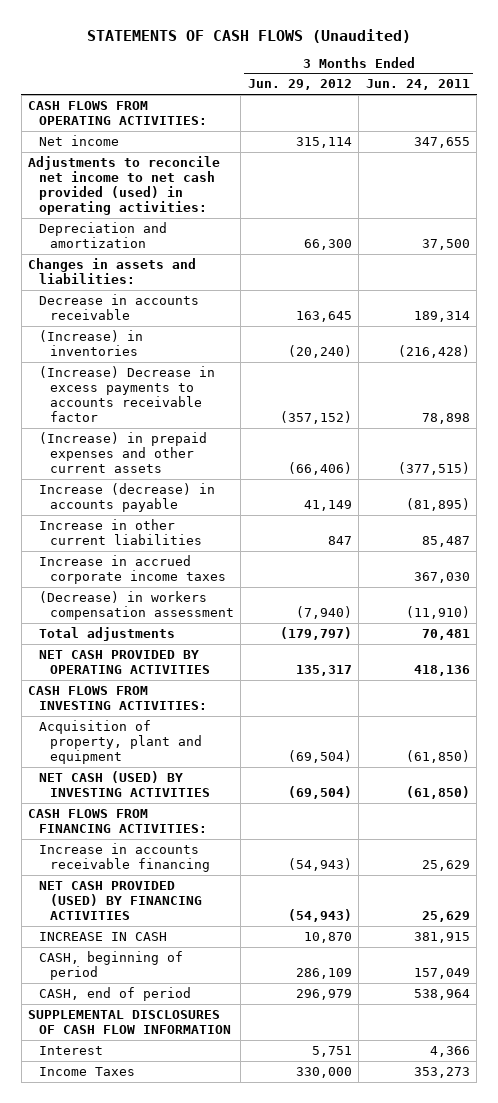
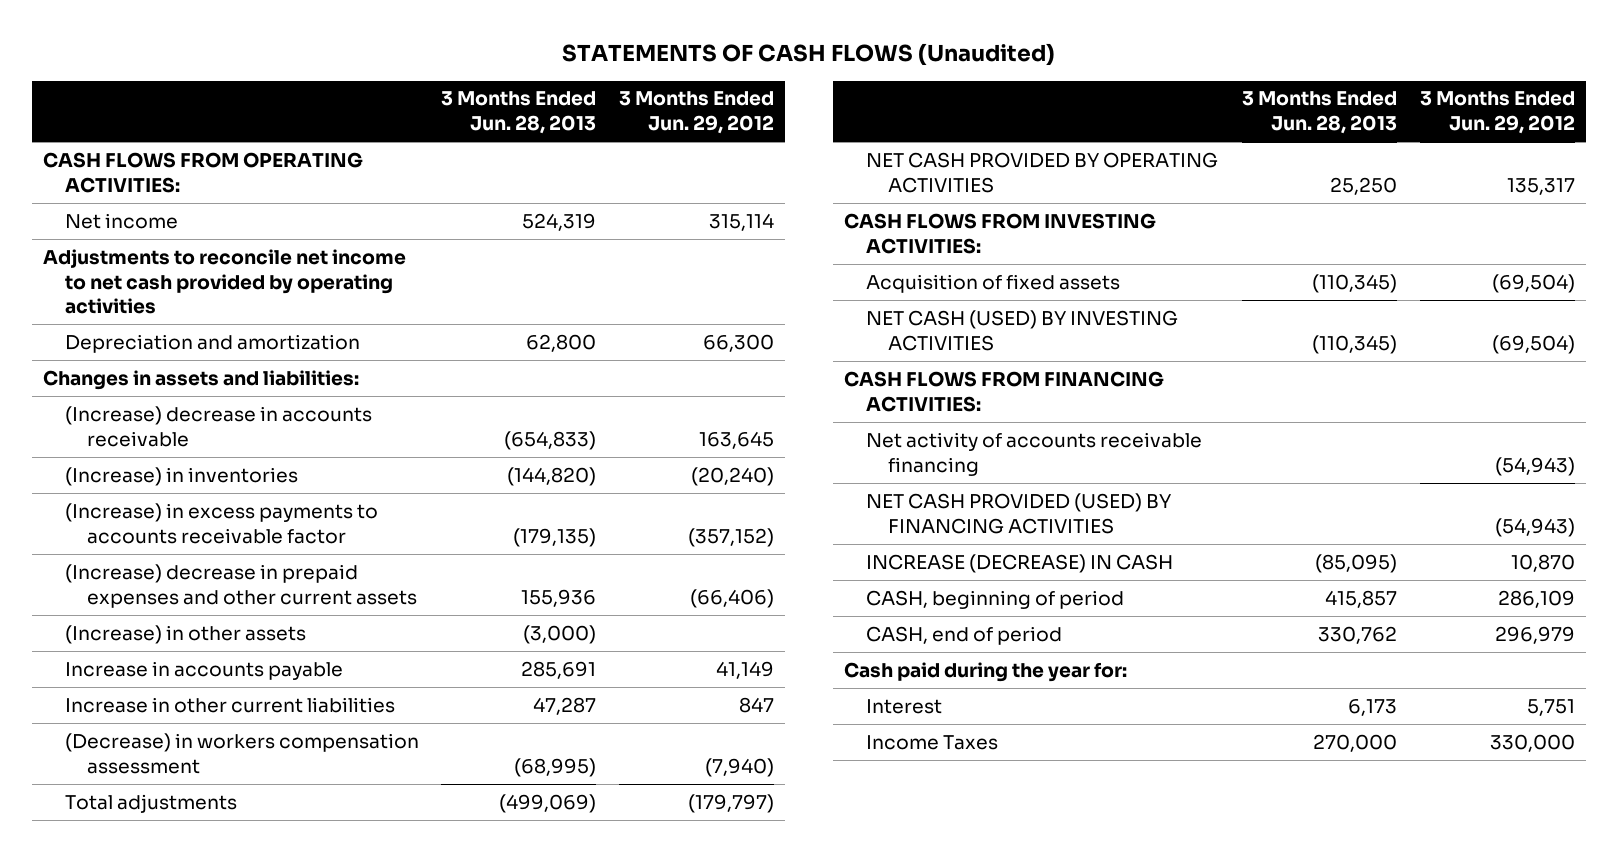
[365,79,470,91] Jun. 24, 2011 -> none
none -> [441,91,597,135] 3 Months Ended Jun. 28, 2013
[28,155,221,216] Adjustments to reconcile net income to net cash provided (used) in operating activities: -> [42,248,406,315] Adjustments to reconcile net income to net cash provided by operating activities
[39,293,200,321] Decrease in accounts receivable -> [64,405,372,447] (Increase) decrease in accounts receivable
[39,365,216,423] (Increase) Decrease in excess payments to accounts receivable factor -> [64,502,378,544] (Increase) in excess payments to accounts receivable factor
[39,431,208,474] (Increase) in prepaid expenses and other current assets -> [64,563,417,608] (Increase) decrease in prepaid expenses and other current assets
none -> [64,624,306,644] (Increase) in other assets
[39,482,216,513] Increase (decrease) in accounts payable -> [64,660,343,680] Increase in accounts payable
[39,554,226,585] Increase in accrued corporate income taxes -> none
[39,719,202,765] Acquisition of property, plant and equipment -> [865,273,1120,293] Acquisition of fixed assets
[39,842,210,873] Increase in accounts receivable financing -> [865,431,1202,476] Net activity of accounts receivable financing
[39,931,168,941] INCREASE IN CASH -> [865,553,1173,573] INCREASE (DECREASE) IN CASH
[28,1009,232,1035] SUPPLEMENTAL DISCLOSURES OF CASH FLOW INFORMATION -> none
none -> [844,661,1128,682] Cash paid during the year for:

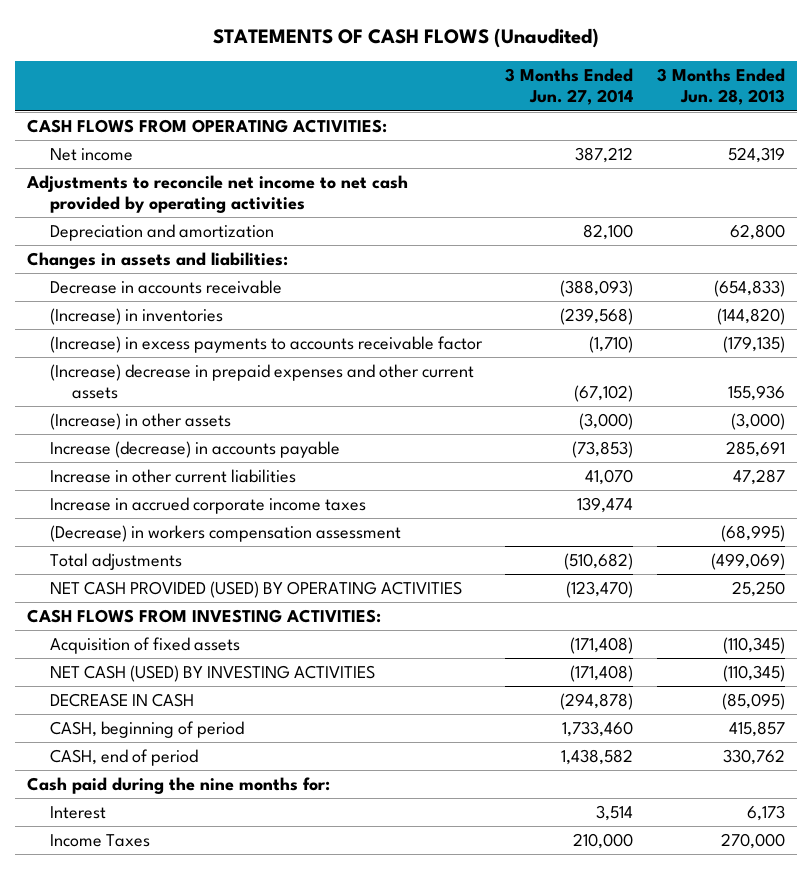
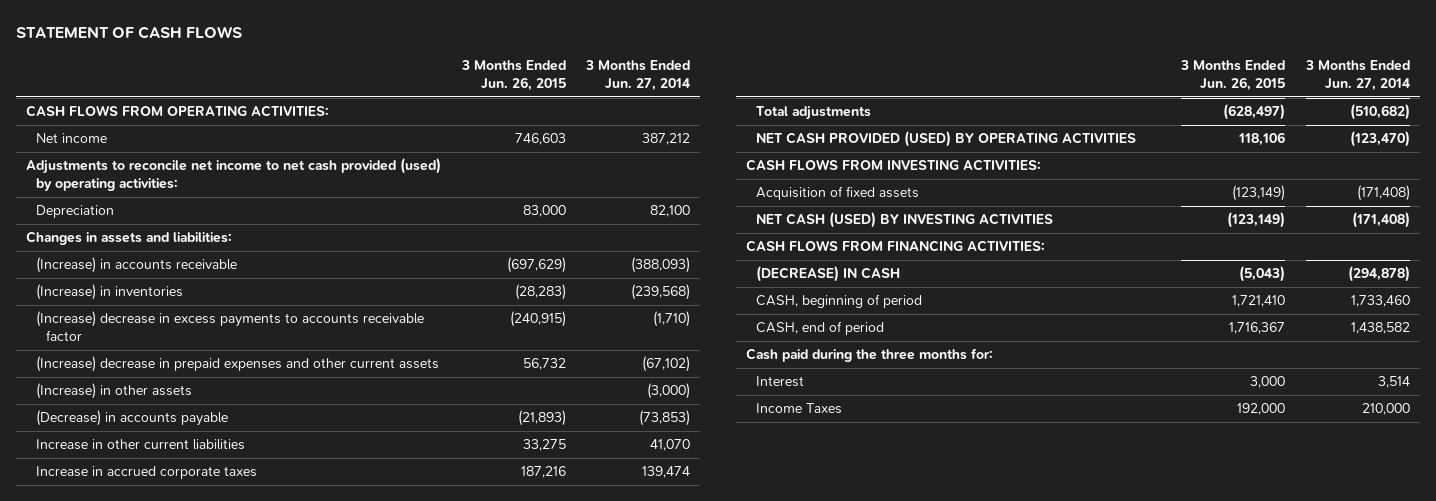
[213,28,600,49] STATEMENTS OF CASH FLOWS (Unaudited) -> [16,25,243,39] STATEMENT OF CASH FLOWS
[657,68,786,106] 3 Months Ended Jun. 28, 2013 -> none
none -> [460,60,566,92] 3 Months Ended Jun. 26, 2015
[26,175,409,214] Adjustments to reconcile net income to net cash provided by operating activities -> [26,158,442,192] Adjustments to reconcile net income to net cash provided (used) by operating activities:
[49,224,274,242] Depreciation and amortization -> [36,205,115,219] Depreciation
[49,280,282,295] Decrease in accounts receivable -> [36,257,238,274] (Increase) in accounts receivable
[49,336,483,354] (Increase) in excess payments to accounts receivable factor -> [36,311,425,342] (Increase) decrease in excess payments to accounts receivable factor
[49,441,340,459] Increase (decrease) in accounts payable -> [36,410,229,427] (Decrease) in accounts payable
[49,525,401,543] (Decrease) in workers compensation assessment -> none
[49,497,366,515] Increase in accrued corporate income taxes -> [36,466,258,480] Increase in accrued corporate taxes
none -> [745,240,1045,253] CASH FLOWS FROM FINANCING ACTIVITIES:
[49,693,194,708] DECREASE IN CASH -> [755,266,900,283] (DECREASE) IN CASH
[27,777,331,795] Cash paid during the nine months for: -> [745,348,993,363] Cash paid during the three months for:

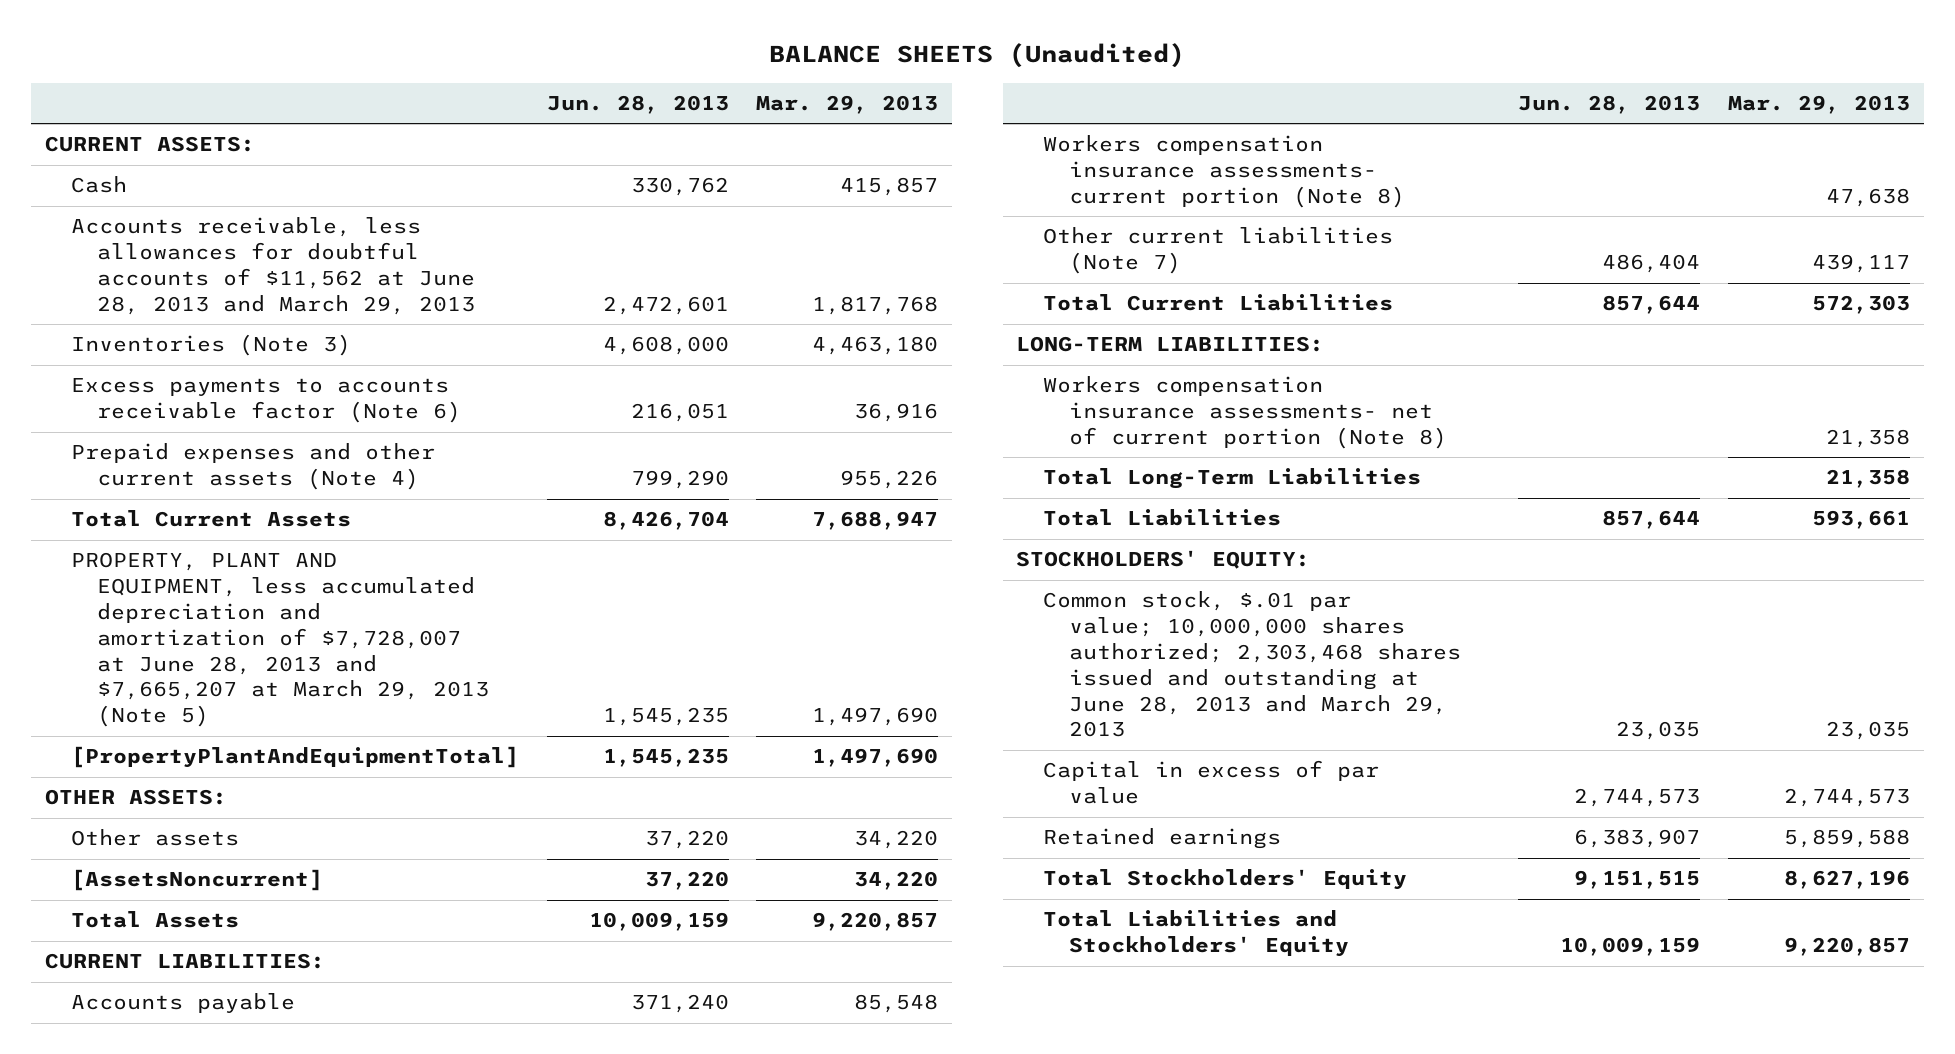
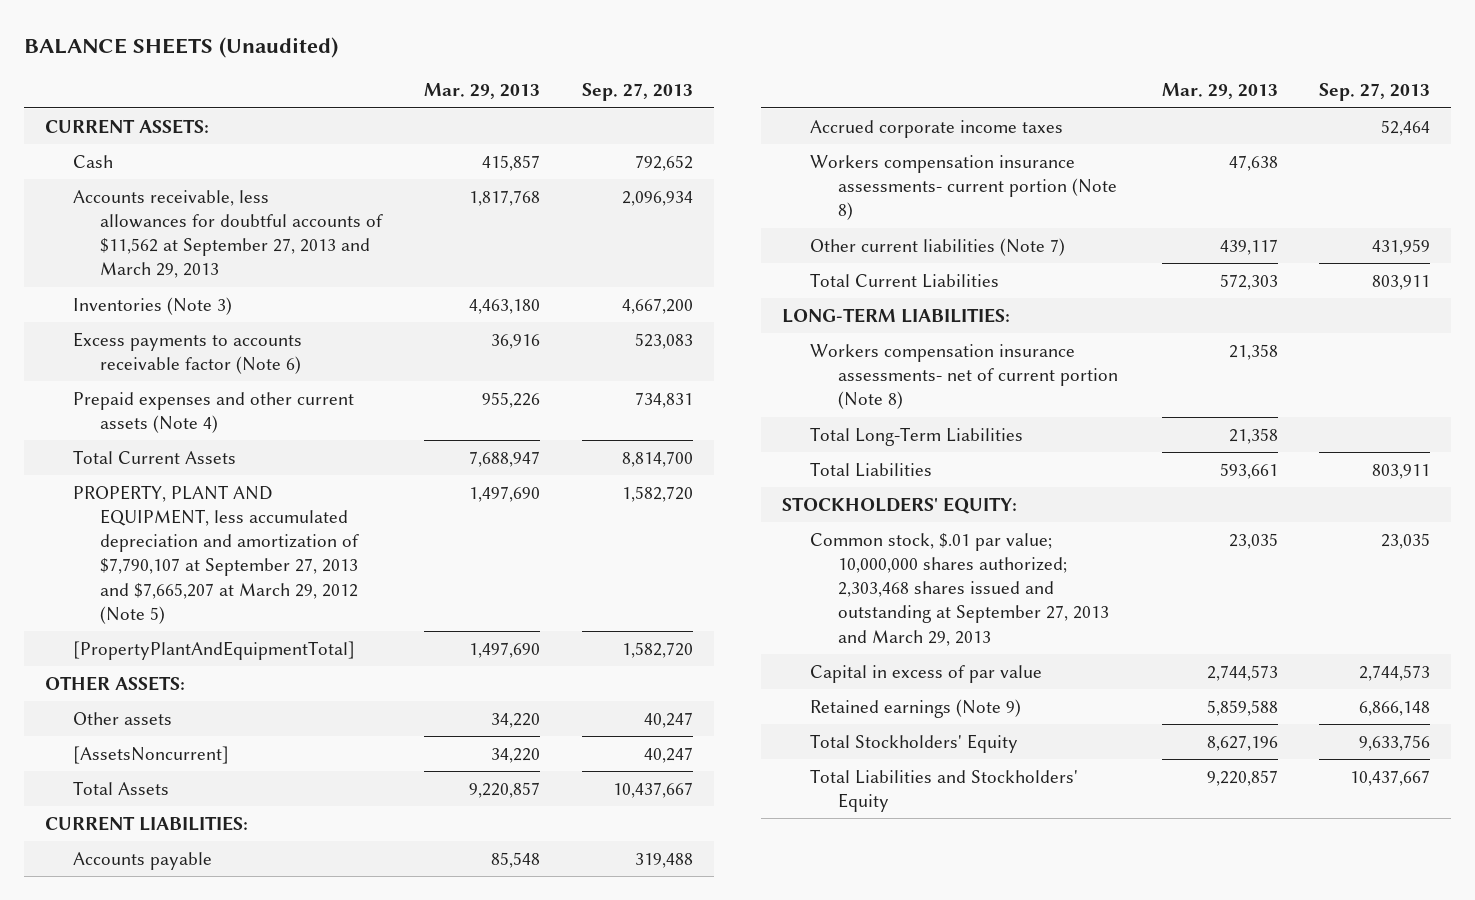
[546,95,729,115] Jun. 28, 2013 -> none
none -> [581,83,693,102] Sep. 27, 2013
[71,217,476,315] Accounts receivable, less allowances for doubtful accounts of $11,562 at June 28, 2013 and March 29, 2013 -> [72,189,384,279] Accounts receivable, less allowances for doubtful accounts of $11,562 at September 27, 2013 and March 29, 2013
[71,552,490,728] PROPERTY, PLANT AND EQUIPMENT, less accumulated depreciation and amortization of $7,728,007 at June 28, 2013 and $7,665,207 at March 29, 2013 (Note 5) -> [72,484,360,624] PROPERTY, PLANT AND EQUIPMENT, less accumulated depreciation and amortization of $7,790,107 at September 27, 2013 and $7,665,207 at March 29, 2012 (Note 5)
none -> [810,119,1064,138] Accrued corporate income taxes
[1042,591,1461,738] Common stock, $.01 par value; 10,000,000 shares authorized; 2,303,468 shares issued and outstanding at June 28, 2013 and March 29, 2013 -> [810,532,1109,646] Common stock, $.01 par value; 10,000,000 shares authorized; 2,303,468 shares issued and outstanding at September 27, 2013 and March 29, 2013
[1042,828,1281,850] Retained earnings -> [810,698,1022,718] Retained earnings (Note 9)

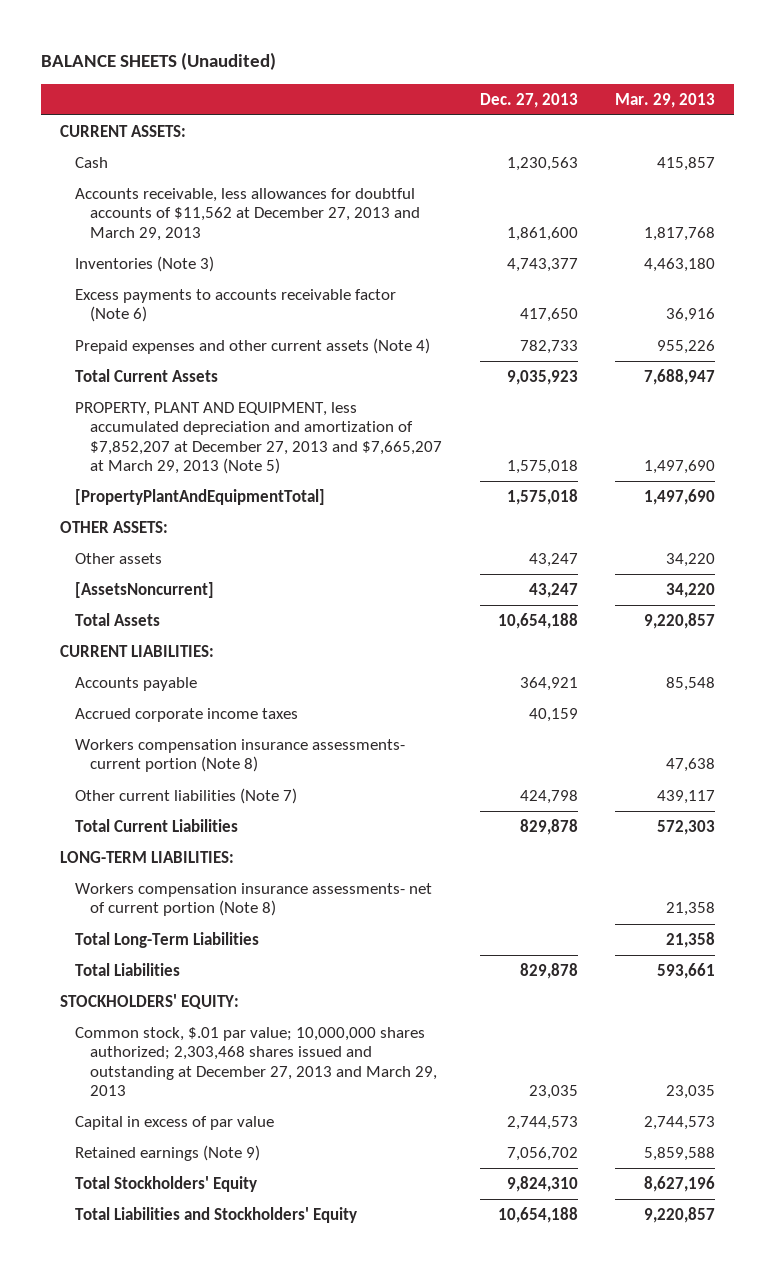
[581,83,693,102] Sep. 27, 2013 -> none
none -> [479,92,578,108] Dec. 27, 2013
[72,189,384,279] Accounts receivable, less allowances for doubtful accounts of $11,562 at September 27, 2013 and March 29, 2013 -> [74,188,421,241] Accounts receivable, less allowances for doubtful accounts of $11,562 at December 27, 2013 and March 29, 2013
[72,484,360,624] PROPERTY, PLANT AND EQUIPMENT, less accumulated depreciation and amortization of $7,790,107 at September 27, 2013 and $7,665,207 at March 29, 2012 (Note 5) -> [74,402,443,474] PROPERTY, PLANT AND EQUIPMENT, less accumulated depreciation and amortization of $7,852,207 at December 27, 2013 and $7,665,207 at March 29, 2013 (Note 5)
[810,532,1109,646] Common stock, $.01 par value; 10,000,000 shares authorized; 2,303,468 shares issued and outstanding at September 27, 2013 and March 29, 2013 -> [74,1027,438,1096] Common stock, $.01 par value; 10,000,000 shares authorized; 2,303,468 shares issued and outstanding at December 27, 2013 and March 29, 2013

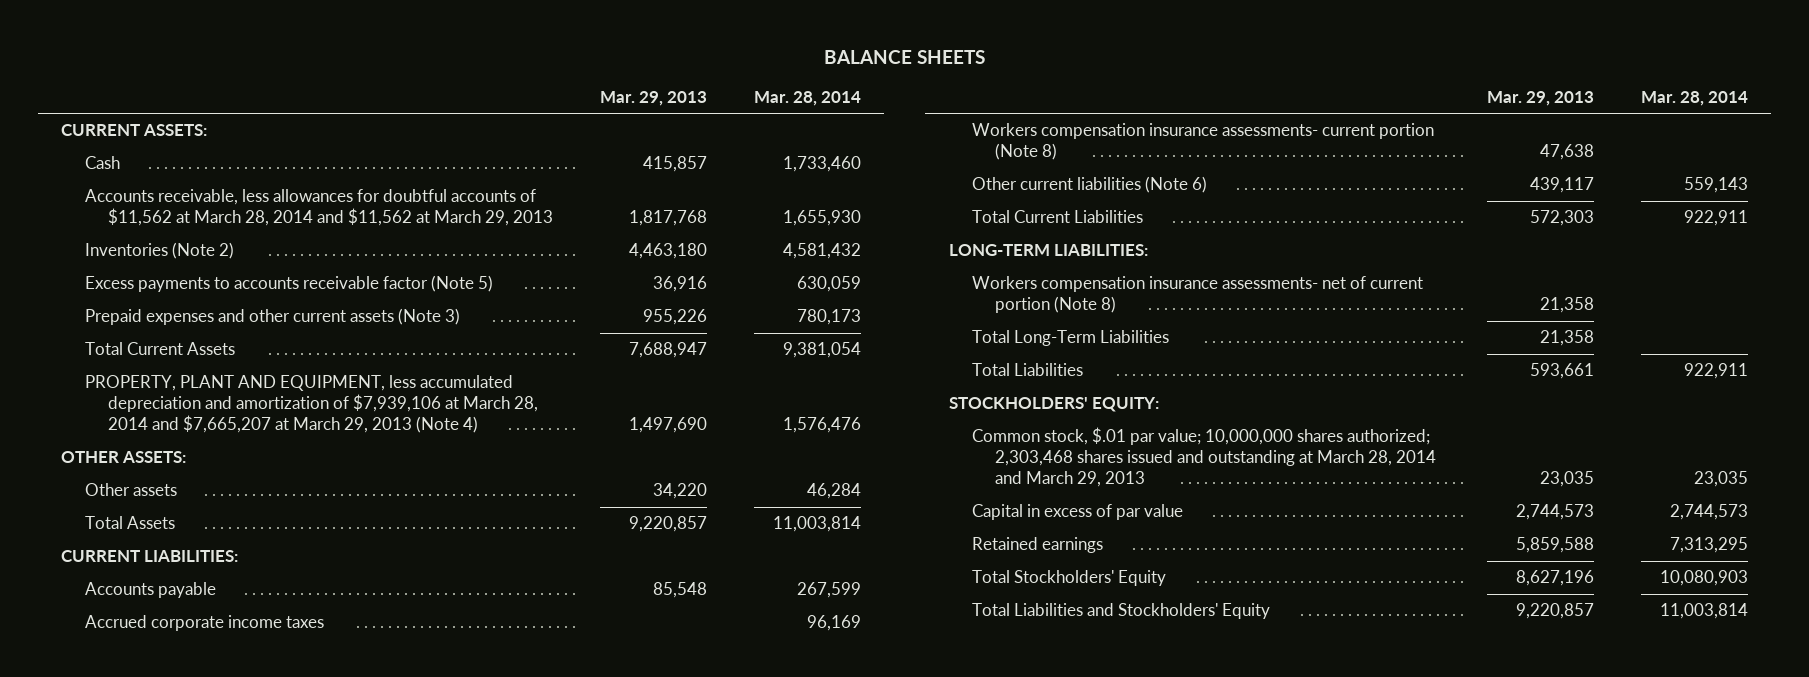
[40,51,276,70] BALANCE SHEETS (Unaudited) -> [823,49,985,64] BALANCE SHEETS
[479,92,578,108] Dec. 27, 2013 -> none
none -> [753,90,861,106] Mar. 28, 2014
[74,188,421,241] Accounts receivable, less allowances for doubtful accounts of $11,562 at December 27, 2013 and March 29, 2013 -> [84,189,553,227] Accounts receivable, less allowances for doubtful accounts of $11,562 at March 28, 2014 and $11,562 at March 29, 2013
[74,256,214,273] Inventories (Note 3) -> [84,242,234,260] Inventories (Note 2)
[74,289,396,323] Excess payments to accounts receivable factor (Note 6) -> [84,275,493,293] Excess payments to accounts receivable factor (Note 5)
[74,338,430,355] Prepaid expenses and other current assets (Note 4) -> [84,308,460,326] Prepaid expenses and other current assets (Note 3)
[74,489,325,506] [PropertyPlantAndEquipmentTotal] -> none
[74,402,443,474] PROPERTY, PLANT AND EQUIPMENT, less accumulated depreciation and amortization of $7,852,207 at December 27, 2013 and $7,665,207 at March 29, 2013 (Note 5) -> [84,375,538,433] PROPERTY, PLANT AND EQUIPMENT, less accumulated depreciation and amortization of $7,939,106 at March 28, 2014 and $7,665,207 at March 29, 2013 (Note 4)
[74,582,214,599] [AssetsNoncurrent] -> none
[74,788,297,805] Other current liabilities (Note 7) -> [971,176,1207,194] Other current liabilities (Note 6)
[74,1027,438,1096] Common stock, $.01 par value; 10,000,000 shares authorized; 2,303,468 shares issued and outstanding at December 27, 2013 and March 29, 2013 -> [971,427,1437,487] Common stock, $.01 par value; 10,000,000 shares authorized; 2,303,468 shares issued and outstanding at March 28, 2014 and March 29, 2013
[74,1145,260,1162] Retained earnings (Note 9) -> [971,537,1103,554] Retained earnings

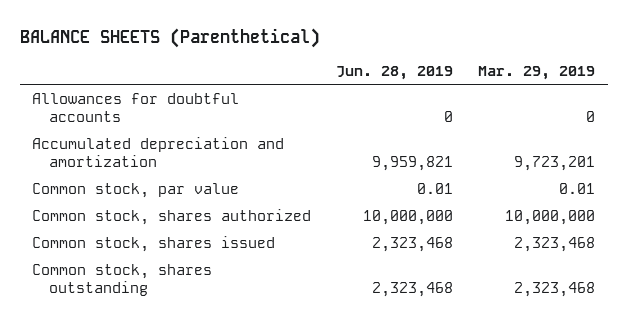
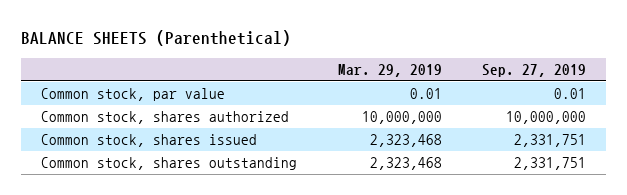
[336,65,454,80] Jun. 28, 2019 -> none
none -> [482,63,587,77] Sep. 27, 2019
[32,92,240,122] Allowances for doubtful accounts -> none
[32,136,285,167] Accumulated depreciation and amortization -> none

